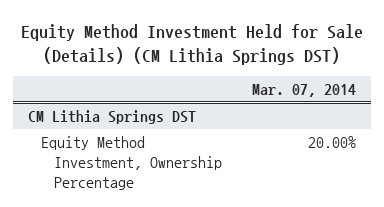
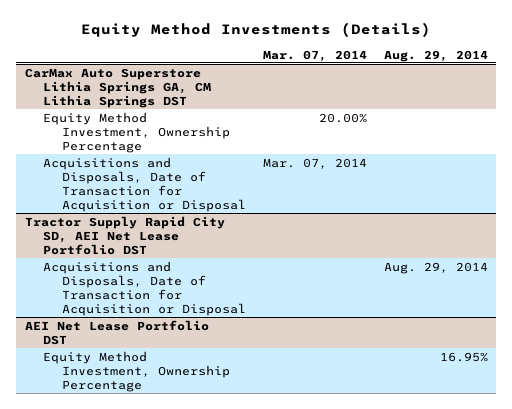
[21,23,364,65] Equity Method Investment Held for Sale (Details) (CM Lithia Springs DST) -> [81,22,432,38] Equity Method Investments (Details)
none -> [383,49,488,62] Aug. 29, 2014
[28,109,197,124] CM Lithia Springs DST -> [24,67,212,108] CarMax Auto Superstore Lithia Springs GA, CM Lithia Springs DST
none -> [43,156,246,213] Acquisitions and Disposals, Date of Transaction for Acquisition or Disposal
none -> [24,215,225,255] Tractor Supply Rapid City SD, AEI Net Lease Portfolio DST
none -> [43,260,246,317] Acquisitions and Disposals, Date of Transaction for Acquisition or Disposal
none -> [24,319,209,345] AEI Net Lease Portfolio DST
none -> [43,350,230,392] Equity Method Investment, Ownership Percentage

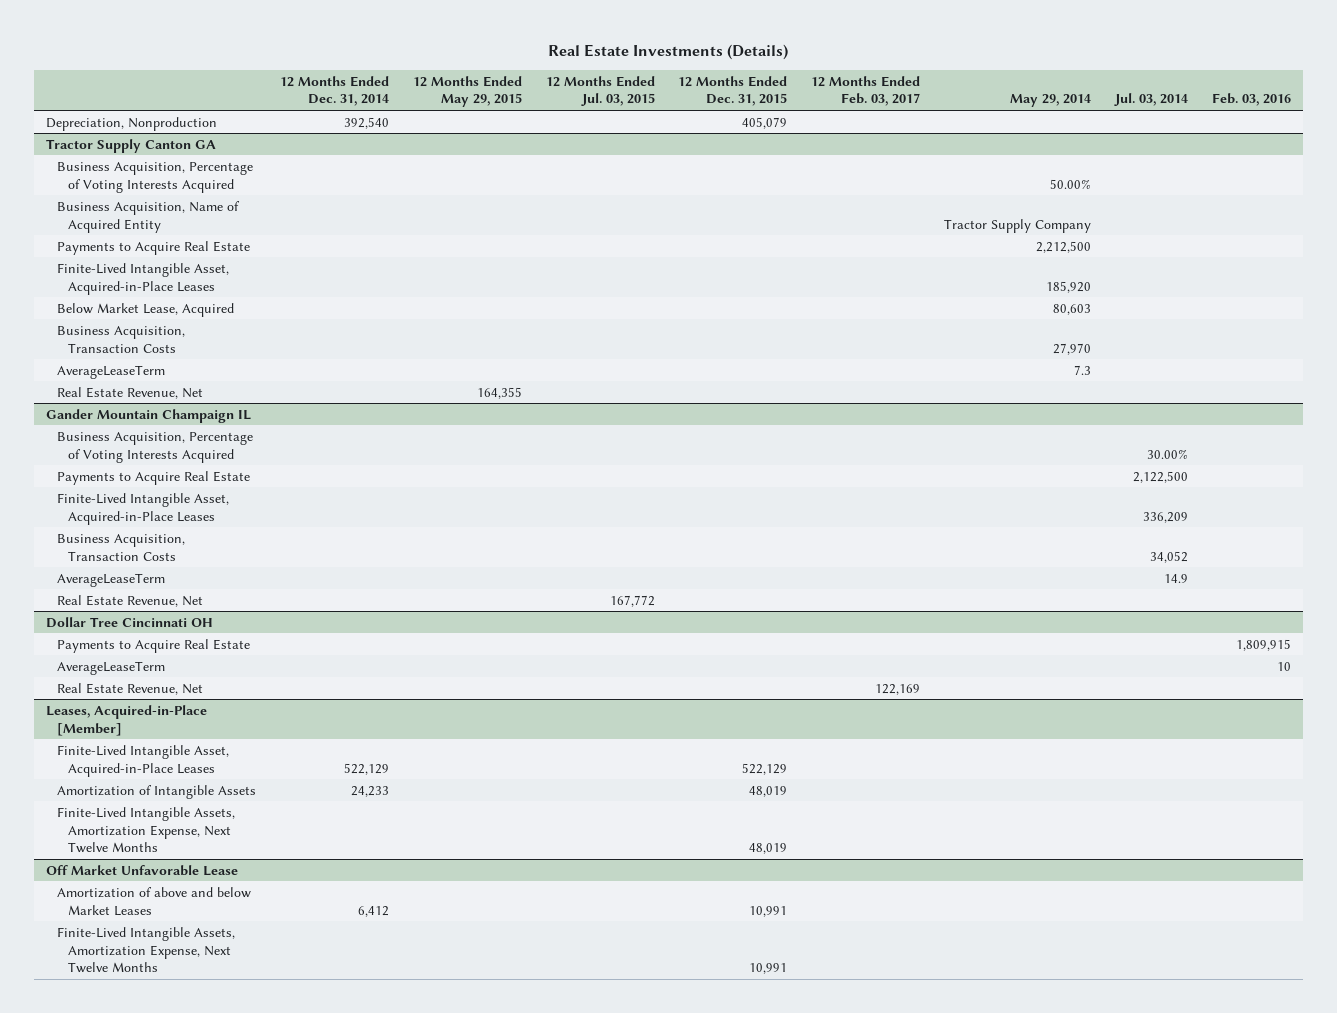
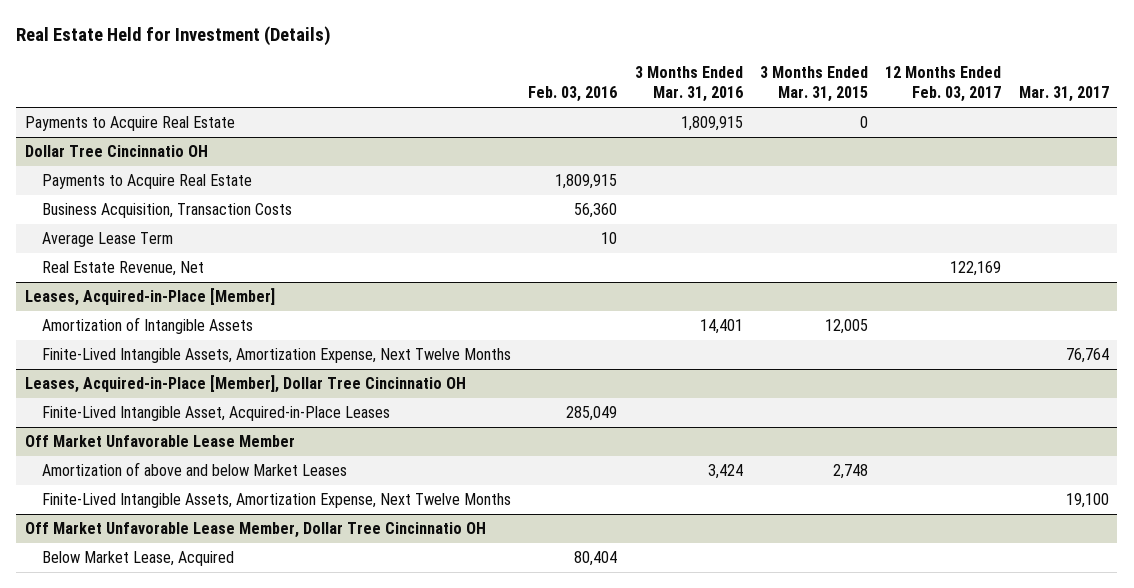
[548,43,789,60] Real Estate Investments (Details) -> [16,26,332,47] Real Estate Held for Investment (Details)
[279,75,389,107] 12 Months Ended Dec. 31, 2014 -> none
[412,75,522,108] 12 Months Ended May 29, 2015 -> none
[545,75,655,107] 12 Months Ended Jul. 03, 2015 -> none
[678,75,788,107] 12 Months Ended Dec. 31, 2015 -> none
[1010,94,1092,108] May 29, 2014 -> none
[1113,93,1188,107] Jul. 03, 2014 -> none
none -> [634,65,743,103] 3 Months Ended Mar. 31, 2016
none -> [759,65,868,103] 3 Months Ended Mar. 31, 2015
none -> [1018,86,1109,103] Mar. 31, 2017
[46,116,218,131] Depreciation, Nonproduction -> none
[46,138,217,153] Tractor Supply Canton GA -> none
[57,161,254,193] Business Acquisition, Percentage of Voting Interests Acquired -> none
[57,200,241,233] Business Acquisition, Name of Acquired Entity -> none
[57,240,251,255] Payments to Acquire Real Estate -> none
[57,262,230,295] Finite-Lived Intangible Asset, Acquired-in-Place Leases -> none
[57,302,235,317] Below Market Lease, Acquired -> none
[57,325,186,353] Business Acquisition, Transaction Costs -> none
[57,364,166,379] AverageLeaseTerm -> none
[57,386,204,399] Real Estate Revenue, Net -> none
[46,408,252,423] Gander Mountain Champaign IL -> none
[57,431,254,463] Business Acquisition, Percentage of Voting Interests Acquired -> none
[57,470,251,485] Payments to Acquire Real Estate -> none
[57,492,230,525] Finite-Lived Intangible Asset, Acquired-in-Place Leases -> none
[57,533,186,561] Business Acquisition, Transaction Costs -> none
[57,572,166,587] AverageLeaseTerm -> none
[57,594,204,607] Real Estate Revenue, Net -> none
none -> [25,116,236,132] Payments to Acquire Real Estate
[46,616,214,628] Dollar Tree Cincinnati OH -> [25,145,209,158] Dollar Tree Cincinnatio OH
none -> [41,203,292,219] Business Acquisition, Transaction Costs
[57,660,166,675] AverageLeaseTerm -> [41,232,173,248] Average Lease Term
[57,744,230,777] Finite-Lived Intangible Asset, Acquired-in-Place Leases -> none
none -> [25,375,467,394] Leases, Acquired-in-Place [Member], Dollar Tree Cincinnatio OH
none -> [41,406,390,422] Finite-Lived Intangible Asset, Acquired-in-Place Leases
[46,864,239,876] Off Market Unfavorable Lease -> [25,435,296,448] Off Market Unfavorable Lease Member
none -> [25,522,487,539] Off Market Unfavorable Lease Member, Dollar Tree Cincinnatio OH
none -> [41,551,234,567] Below Market Lease, Acquired

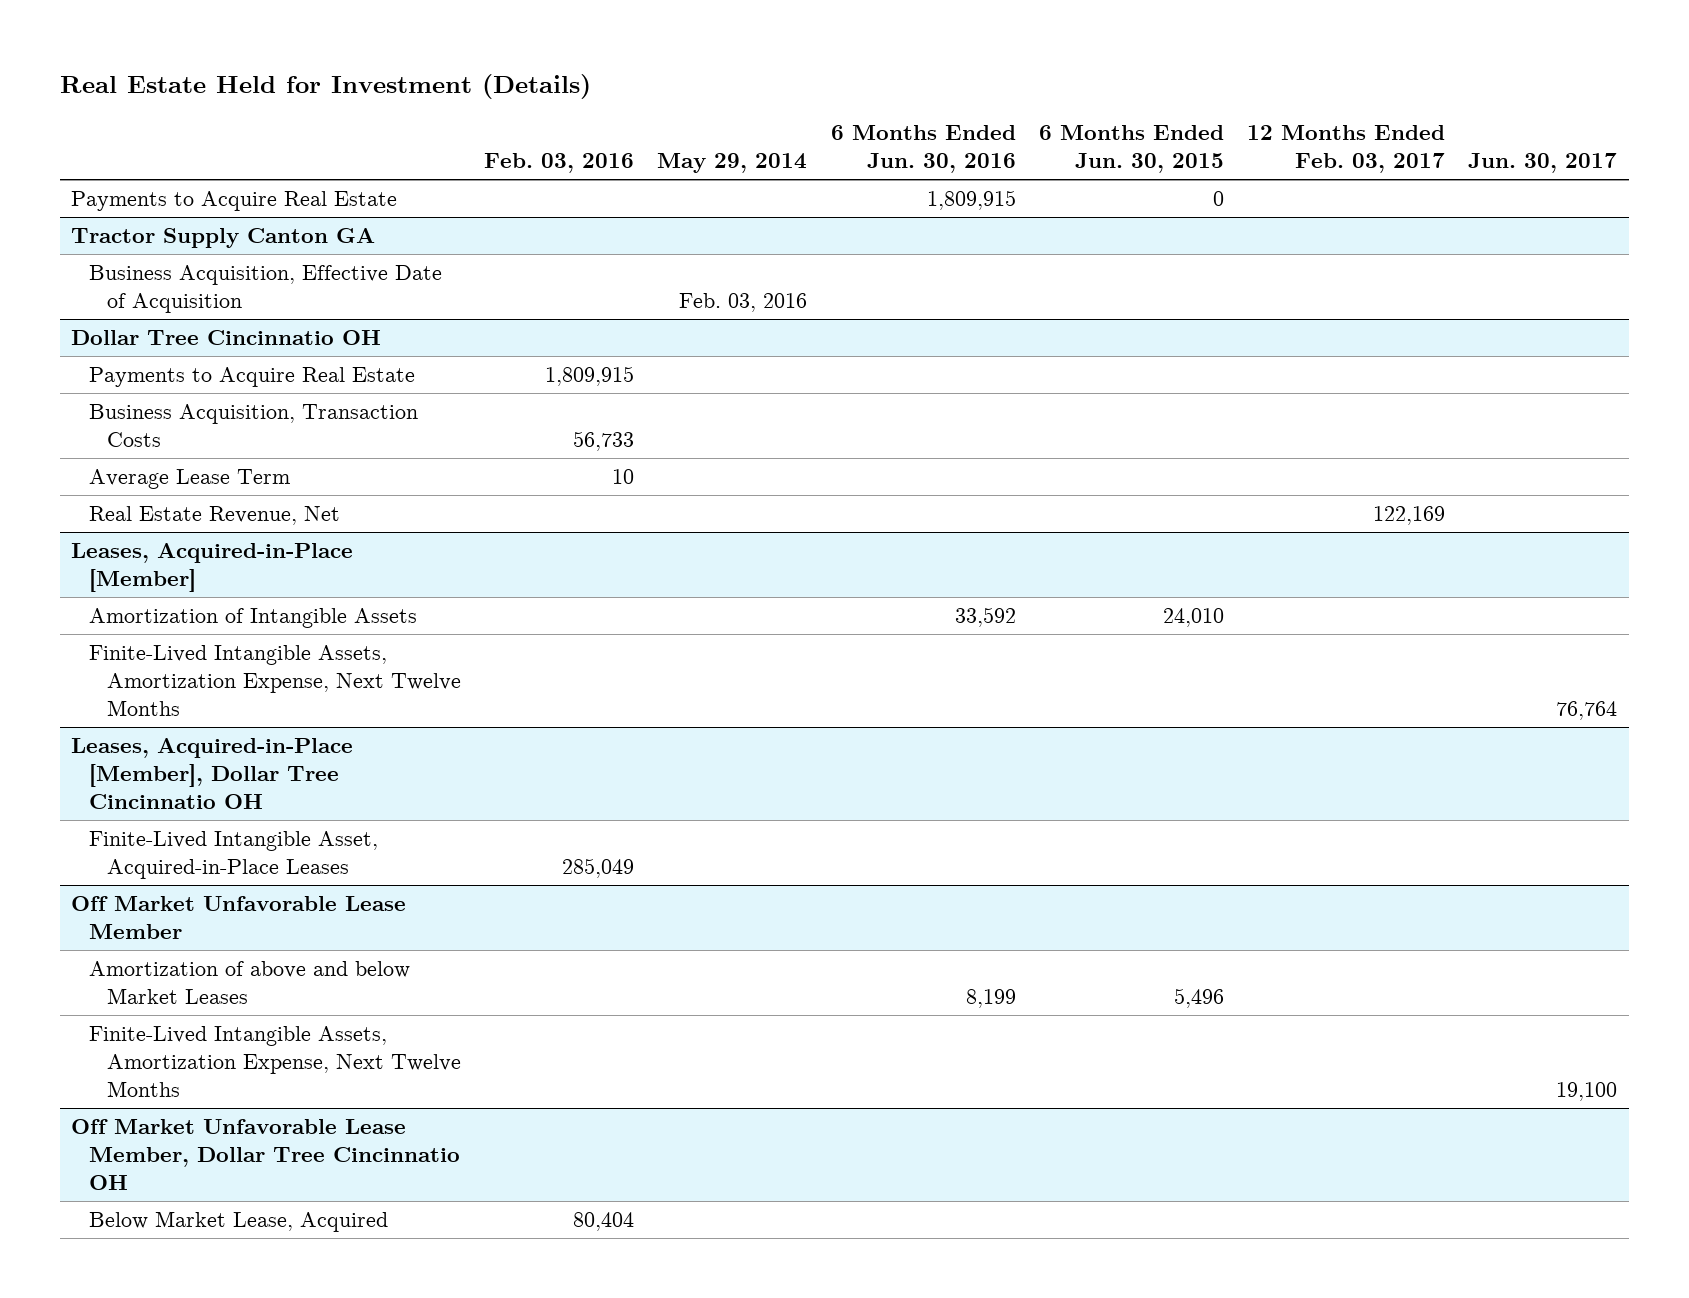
[634,65,743,103] 3 Months Ended Mar. 31, 2016 -> none
[759,65,868,103] 3 Months Ended Mar. 31, 2015 -> none
[1018,86,1109,103] Mar. 31, 2017 -> none
none -> [657,153,808,174] May 29, 2014
none -> [830,125,1016,174] 6 Months Ended Jun. 30, 2016
none -> [1038,125,1224,174] 6 Months Ended Jun. 30, 2015
none -> [1468,153,1618,174] Jun. 30, 2017
none -> [71,227,376,248] Tractor Supply Canton GA
none -> [89,264,443,313] Business Acquisition, Effective Date of Acquisition
[574,203,618,219] 56,360 -> [573,430,635,451] 56,733

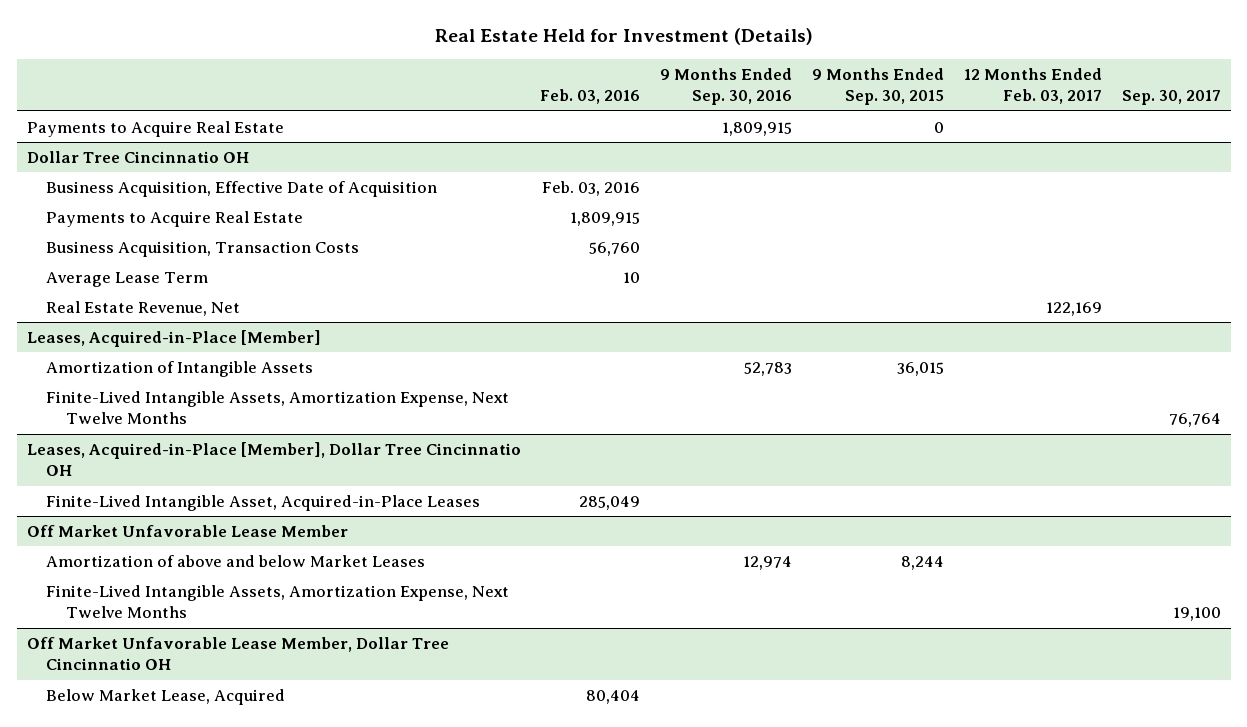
[657,153,808,174] May 29, 2014 -> none
[830,125,1016,174] 6 Months Ended Jun. 30, 2016 -> none
[1038,125,1224,174] 6 Months Ended Jun. 30, 2015 -> none
[1468,153,1618,174] Jun. 30, 2017 -> none
none -> [660,67,793,106] 9 Months Ended Sep. 30, 2016
none -> [812,67,945,106] 9 Months Ended Sep. 30, 2015
none -> [1121,90,1221,106] Sep. 30, 2017
[71,227,376,248] Tractor Supply Canton GA -> none
[89,264,443,313] Business Acquisition, Effective Date of Acquisition -> none
none -> [46,180,438,197] Business Acquisition, Effective Date of Acquisition
[573,430,635,451] 56,733 -> [589,241,641,256] 56,760

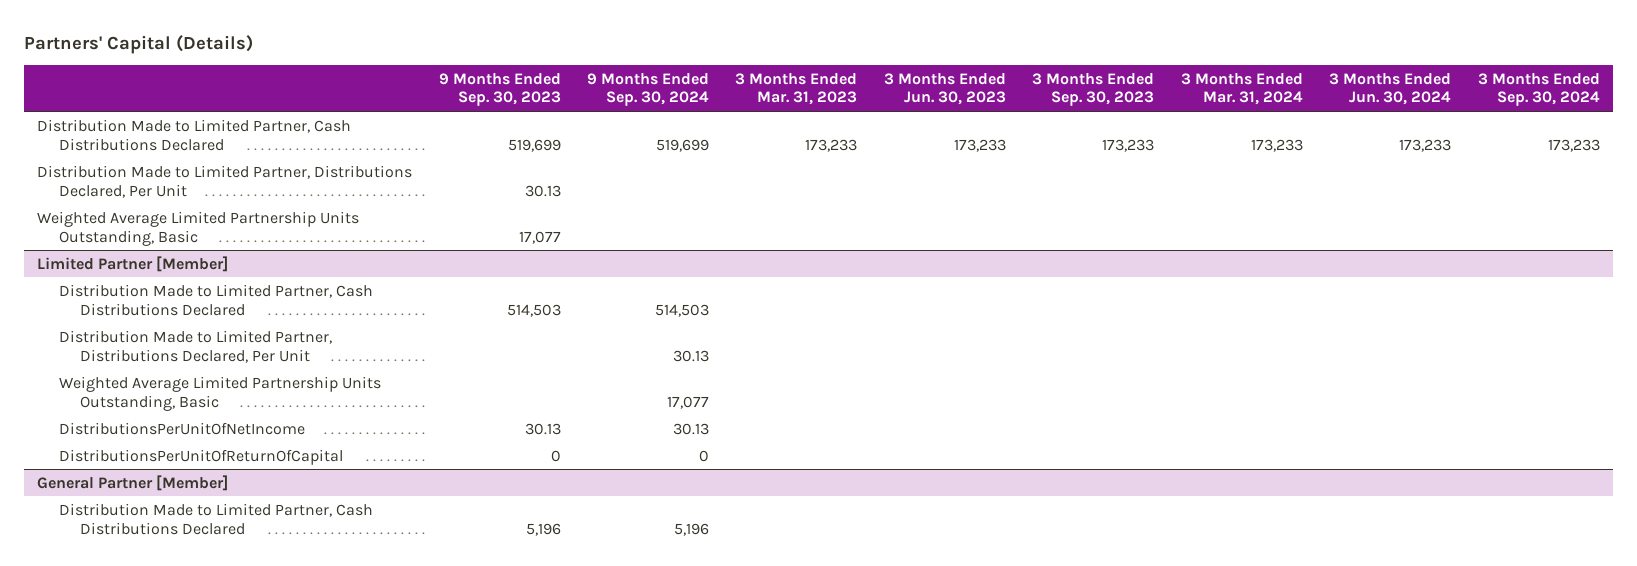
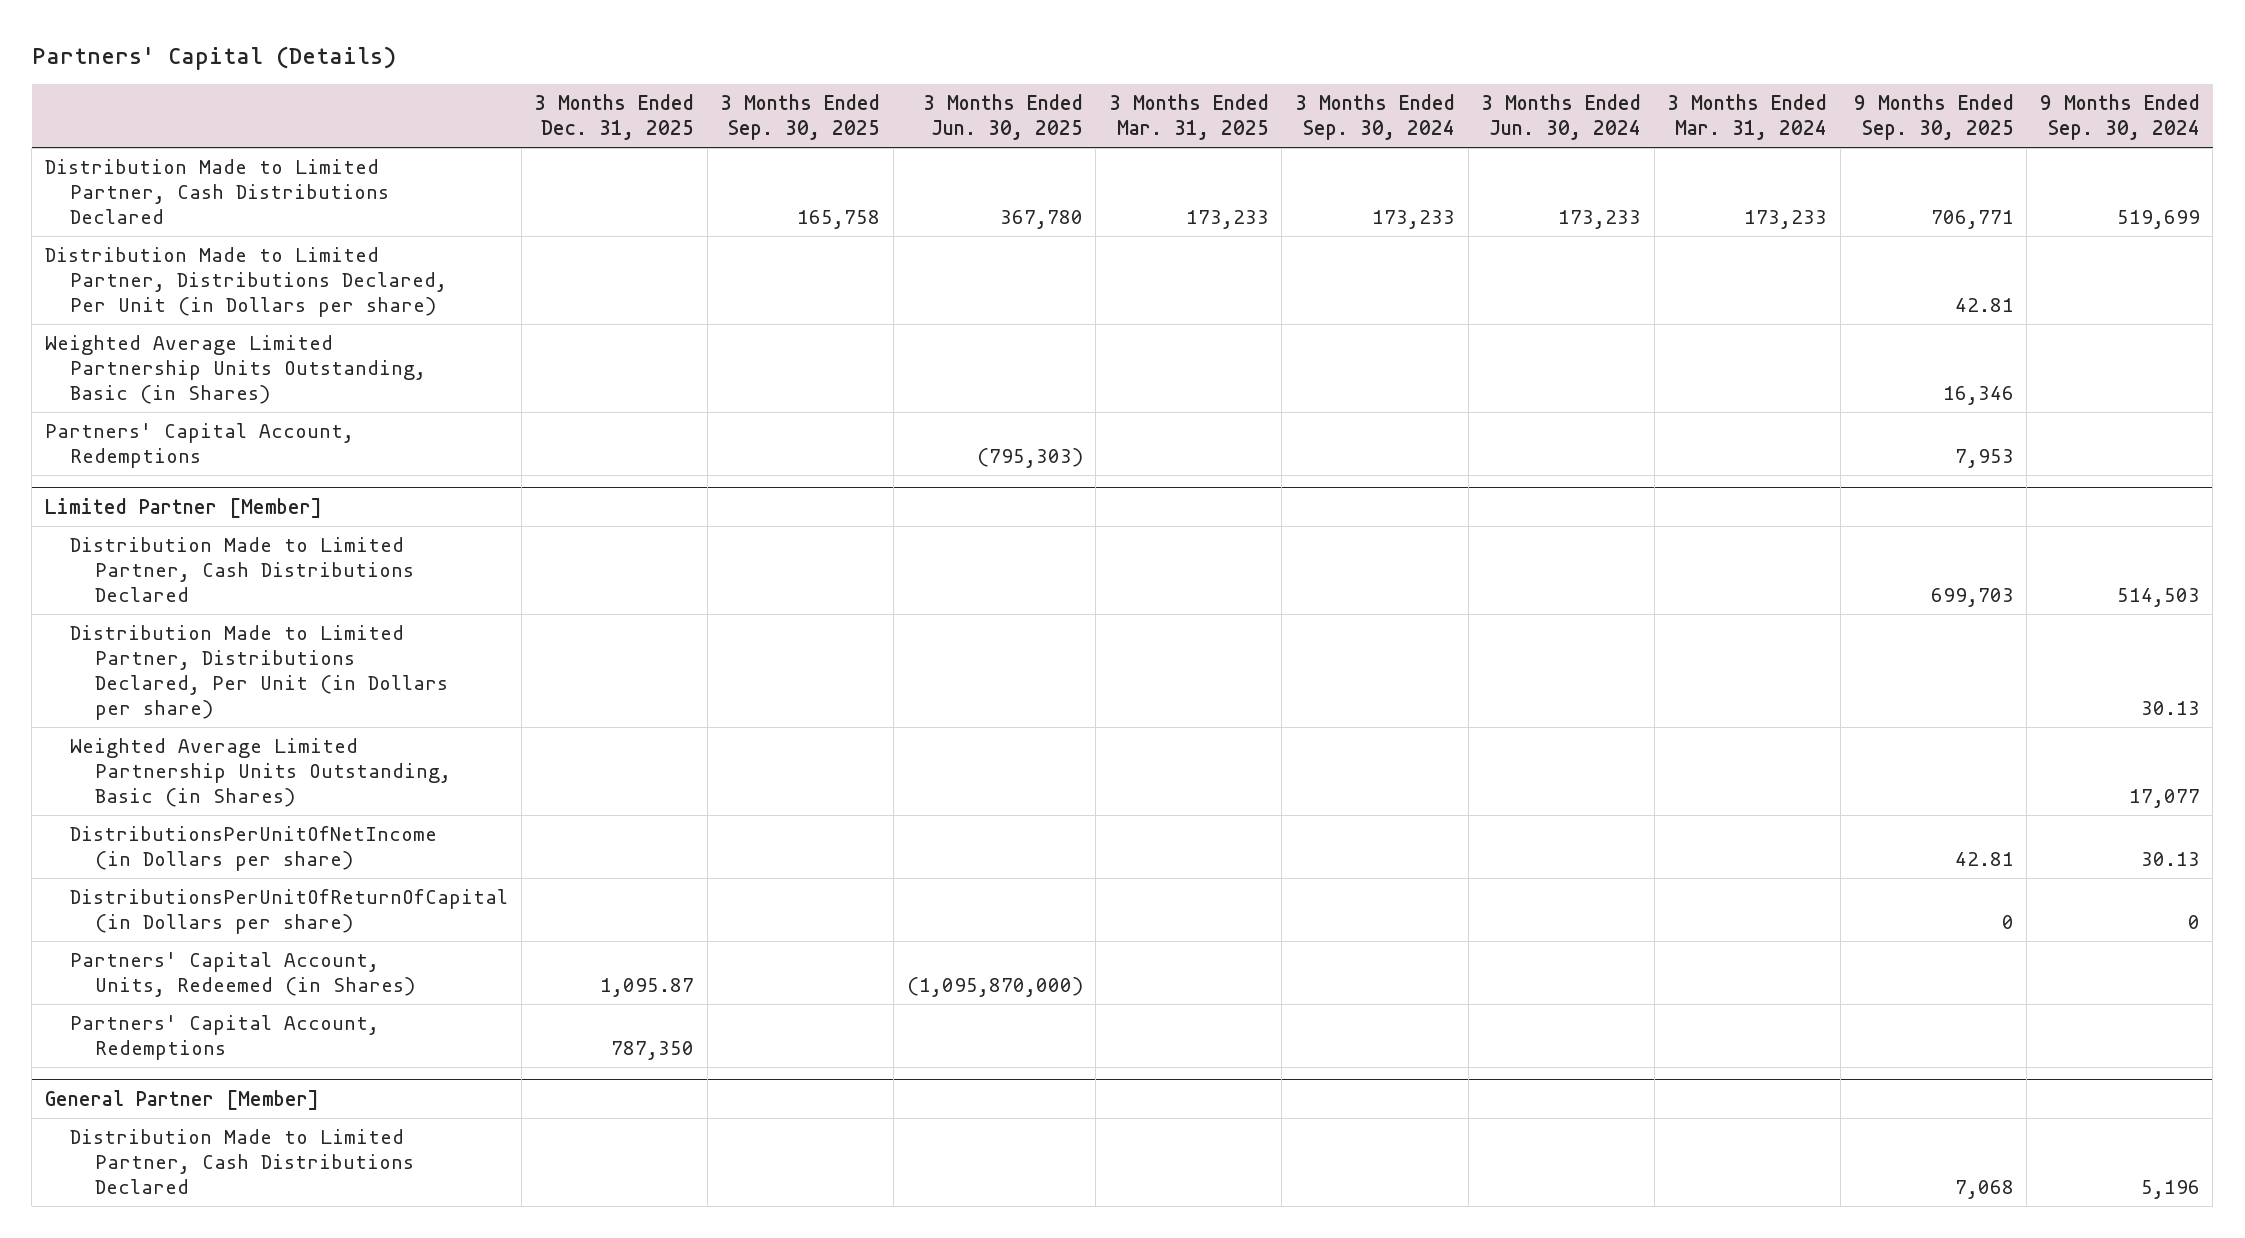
[438,72,561,107] 9 Months Ended Sep. 30, 2023 -> none
[735,72,858,106] 3 Months Ended Mar. 31, 2023 -> none
[883,72,1006,106] 3 Months Ended Jun. 30, 2023 -> none
[1032,72,1155,107] 3 Months Ended Sep. 30, 2023 -> none
none -> [534,94,695,141] 3 Months Ended Dec. 31, 2025
none -> [720,94,881,141] 3 Months Ended Sep. 30, 2025
none -> [922,94,1083,141] 3 Months Ended Jun. 30, 2025
none -> [1108,94,1269,141] 3 Months Ended Mar. 31, 2025
none -> [1853,94,2014,141] 9 Months Ended Sep. 30, 2025
[37,164,413,198] Distribution Made to Limited Partner, Distributions Declared, Per Unit -> [44,247,447,318] Distribution Made to Limited Partner, Distributions Declared, Per Unit (in Dollars per share)
[37,210,360,246] Weighted Average Limited Partnership Units Outstanding, Basic -> [44,335,426,405] Weighted Average Limited Partnership Units Outstanding, Basic (in Shares)
none -> [44,423,354,469] Partners' Capital Account, Redemptions
[58,329,332,363] Distribution Made to Limited Partner, Distributions Declared, Per Unit -> [69,625,449,720] Distribution Made to Limited Partner, Distributions Declared, Per Unit (in Dollars per share)
[58,375,381,411] Weighted Average Limited Partnership Units Outstanding, Basic -> [69,738,452,808] Weighted Average Limited Partnership Units Outstanding, Basic (in Shares)
[58,421,305,435] DistributionsPerUnitOfNetIncome -> [69,826,437,872] DistributionsPerUnitOfNetIncome (in Dollars per share)
[58,448,343,465] DistributionsPerUnitOfReturnOfCapital -> [69,889,508,935] DistributionsPerUnitOfReturnOfCapital (in Dollars per share)
none -> [69,952,416,998] Partners' Capital Account, Units, Redeemed (in Shares)
none -> [69,1015,379,1061] Partners' Capital Account, Redemptions

